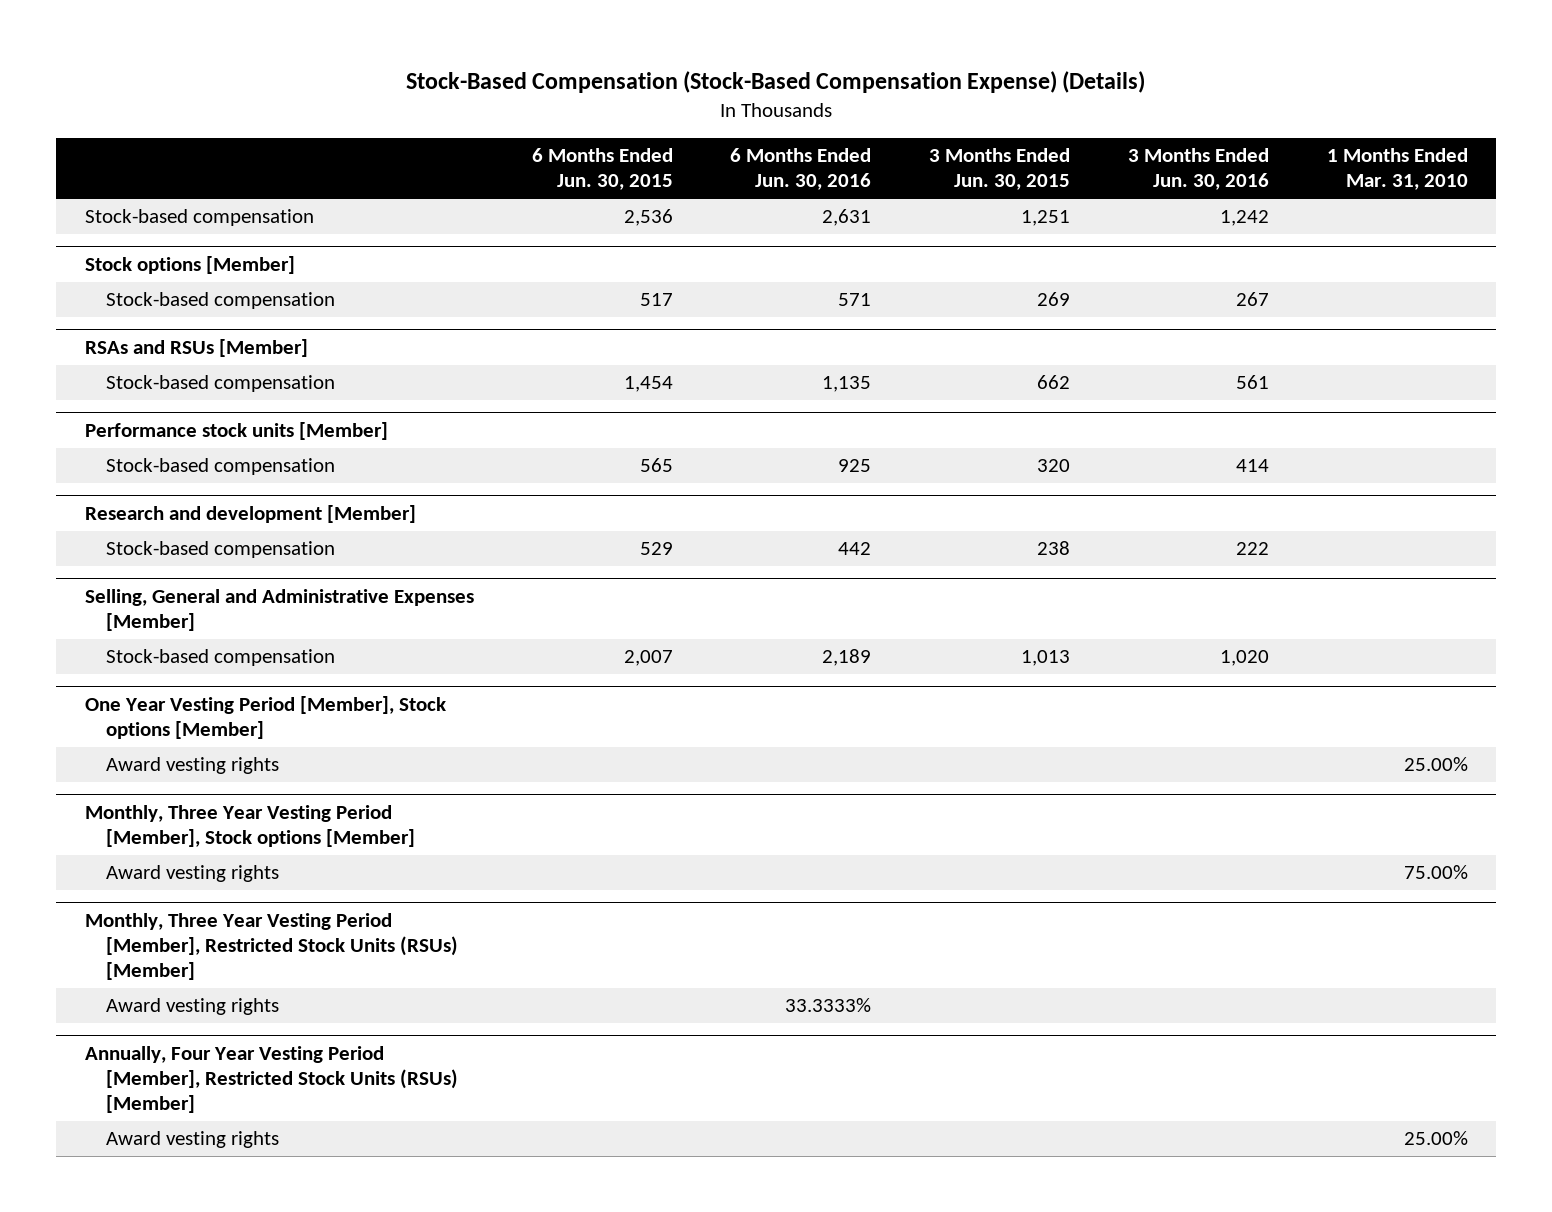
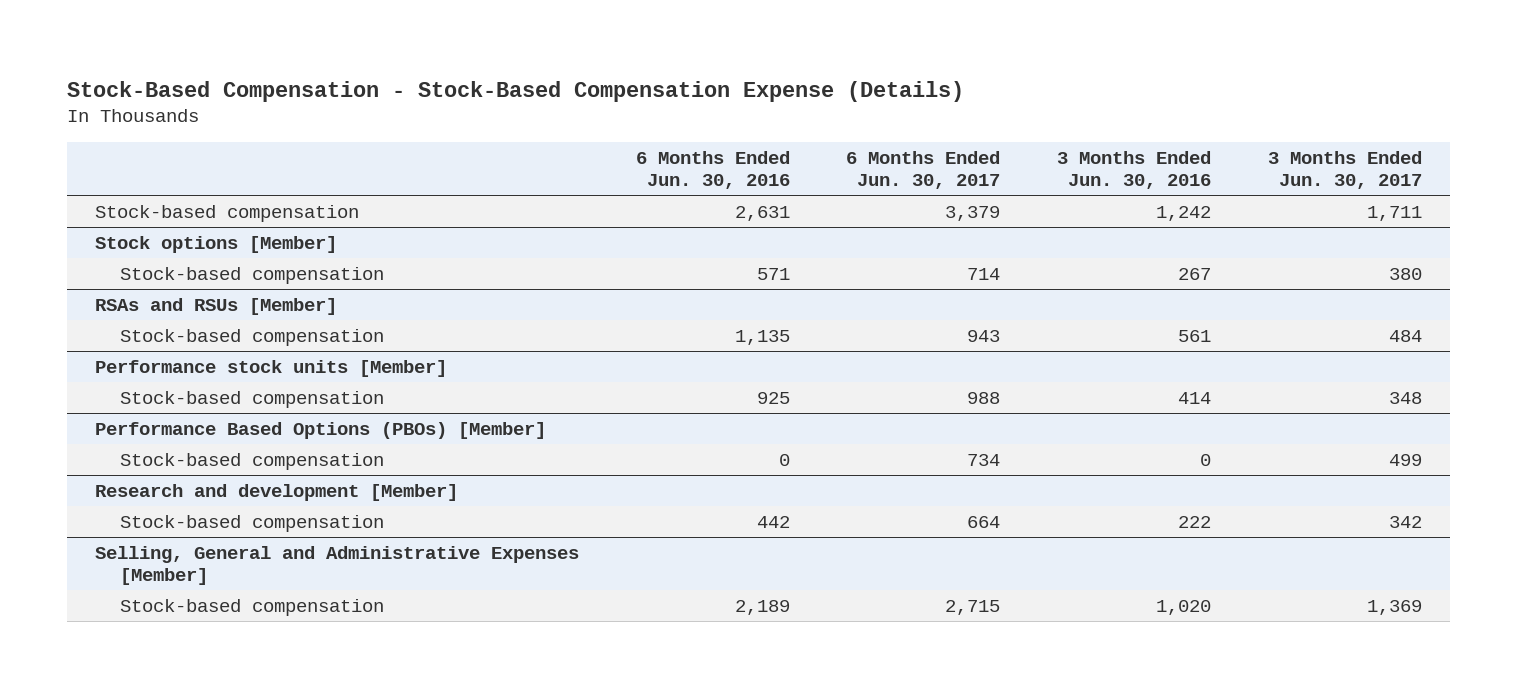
[406,70,1146,93] Stock-Based Compensation (Stock-Based Compensation Expense) (Details) -> [66,80,964,102] Stock-Based Compensation - Stock-Based Compensation Expense (Details)
[531,148,673,191] 6 Months Ended Jun. 30, 2015 -> none
[929,148,1071,191] 3 Months Ended Jun. 30, 2015 -> none
[1326,148,1468,191] 1 Months Ended Mar. 31, 2010 -> none
none -> [846,150,1001,189] 6 Months Ended Jun. 30, 2017
none -> [1267,150,1422,189] 3 Months Ended Jun. 30, 2017
none -> [95,421,547,439] Performance Based Options (PBOs) [Member]
none -> [120,452,385,470] Stock-based compensation
[84,695,446,740] One Year Vesting Period [Member], Stock options [Member] -> none
[105,757,279,775] Award vesting rights -> none
[84,804,415,848] Monthly, Three Year Vesting Period [Member], Stock options [Member] -> none
[105,865,279,883] Award vesting rights -> none
[84,912,458,981] Monthly, Three Year Vesting Period [Member], Restricted Stock Units (RSUs) [Member] -> none
[105,998,279,1016] Award vesting rights -> none
[84,1045,458,1114] Annually, Four Year Vesting Period [Member], Restricted Stock Units (RSUs) [Member] -> none
[105,1131,279,1149] Award vesting rights -> none

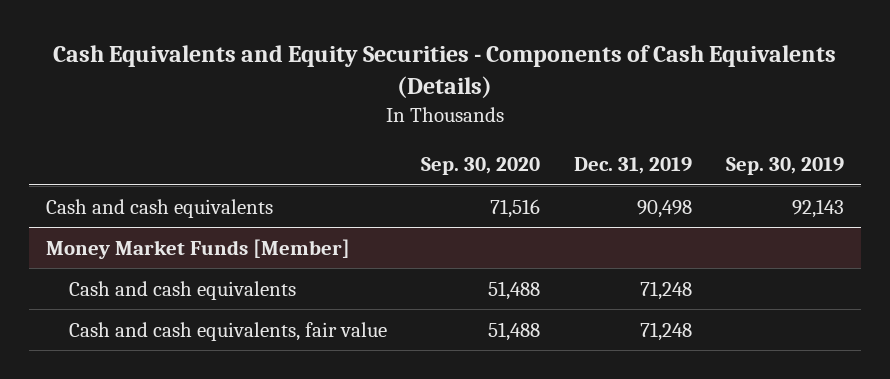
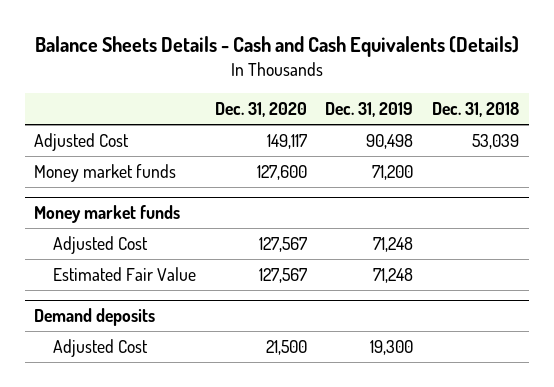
[53,44,837,99] Cash Equivalents and Equity Securities - Components of Cash Equivalents (Details) -> [34,36,519,58] Balance Sheets Details - Cash and Cash Equivalents (Details)
[421,156,541,175] Sep. 30, 2020 -> none
[726,156,845,175] Sep. 30, 2019 -> none
none -> [214,102,307,118] Dec. 31, 2020
none -> [432,102,520,118] Dec. 31, 2018
[46,198,274,218] Cash and cash equivalents -> [34,132,130,151] Adjusted Cost
none -> [34,163,177,182] Money market funds
[46,238,351,259] Money Market Funds [Member] -> [34,205,181,224] Money market funds
[69,280,297,300] Cash and cash equivalents -> [52,235,148,254] Adjusted Cost
[69,321,388,341] Cash and cash equivalents, fair value -> [52,266,196,281] Estimated Fair Value
none -> [34,308,156,327] Demand deposits
none -> [52,338,148,357] Adjusted Cost

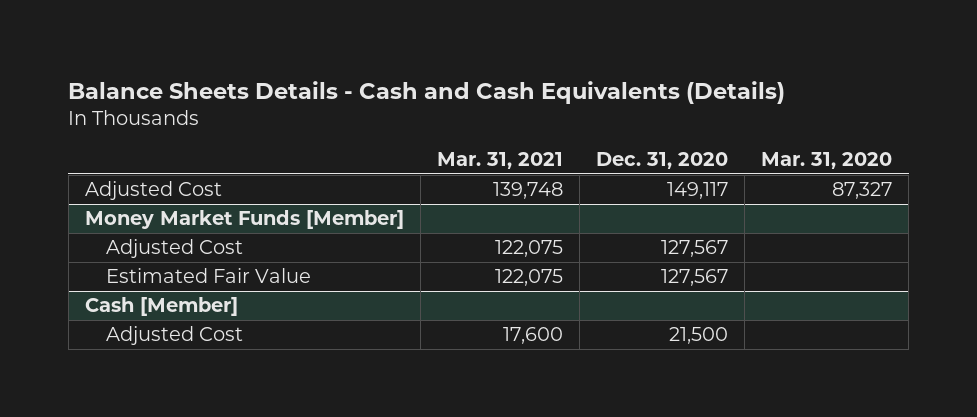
[325,102,414,118] Dec. 31, 2019 -> none
[432,102,520,118] Dec. 31, 2018 -> none
none -> [436,152,563,170] Mar. 31, 2021
none -> [761,152,893,170] Mar. 31, 2020
[34,163,177,182] Money market funds -> none
[34,205,181,224] Money market funds -> [84,210,404,230] Money Market Funds [Member]
[34,308,156,327] Demand deposits -> none
none -> [84,297,238,317] Cash [Member]

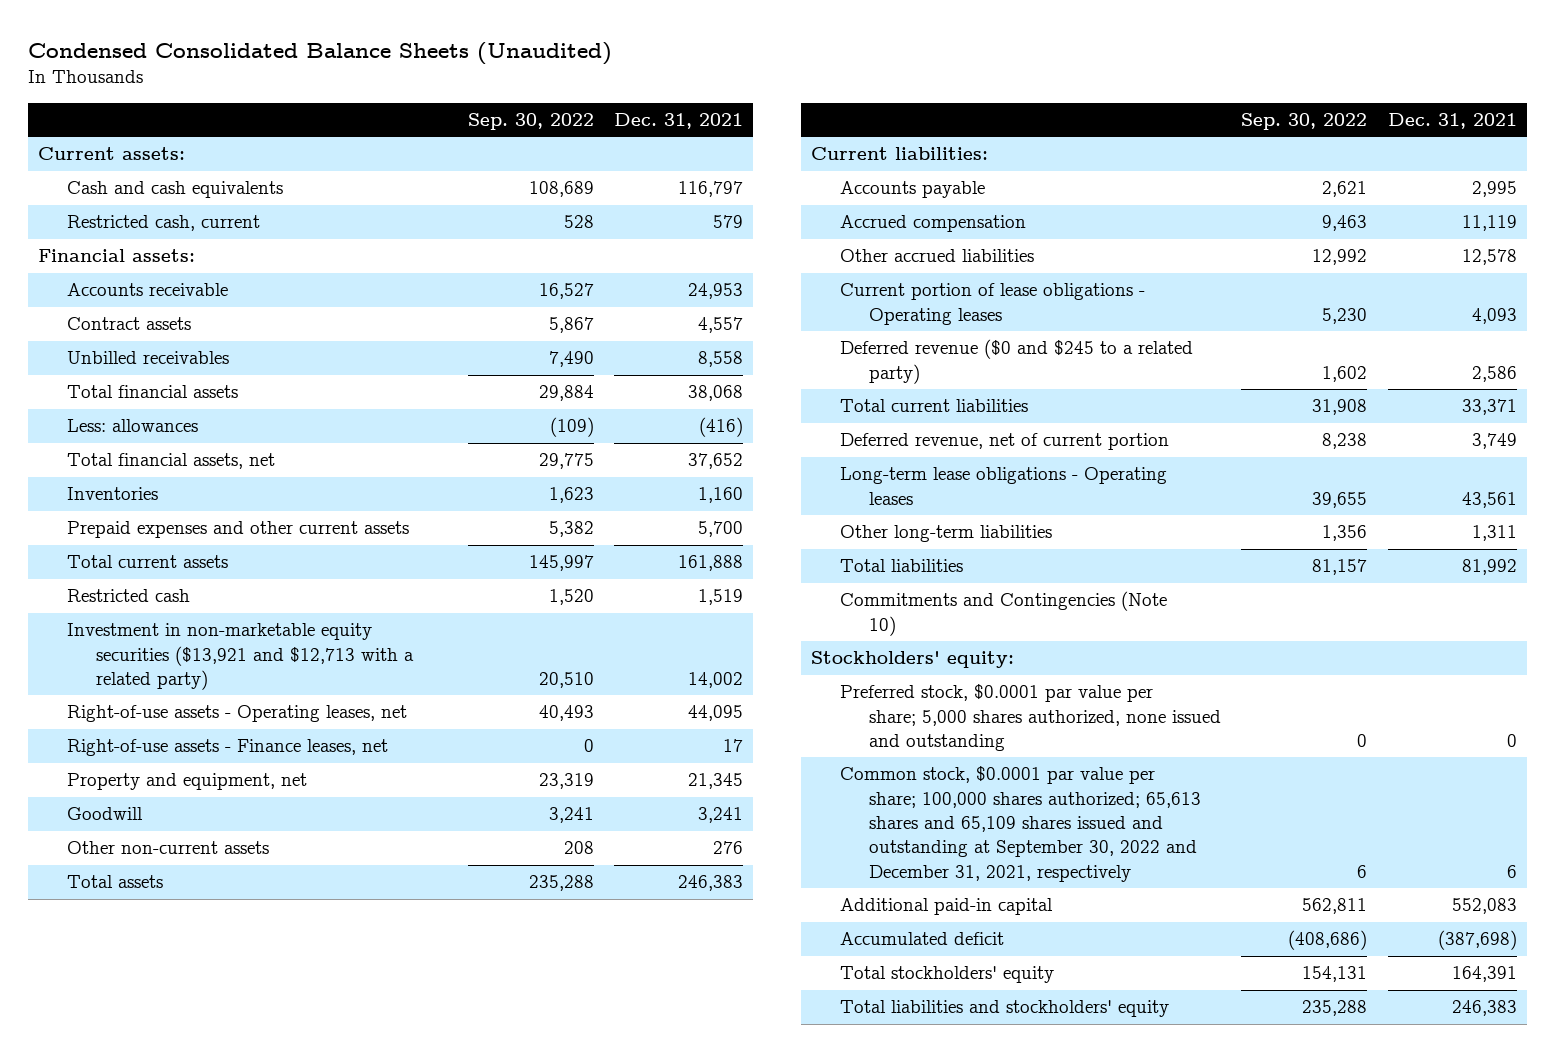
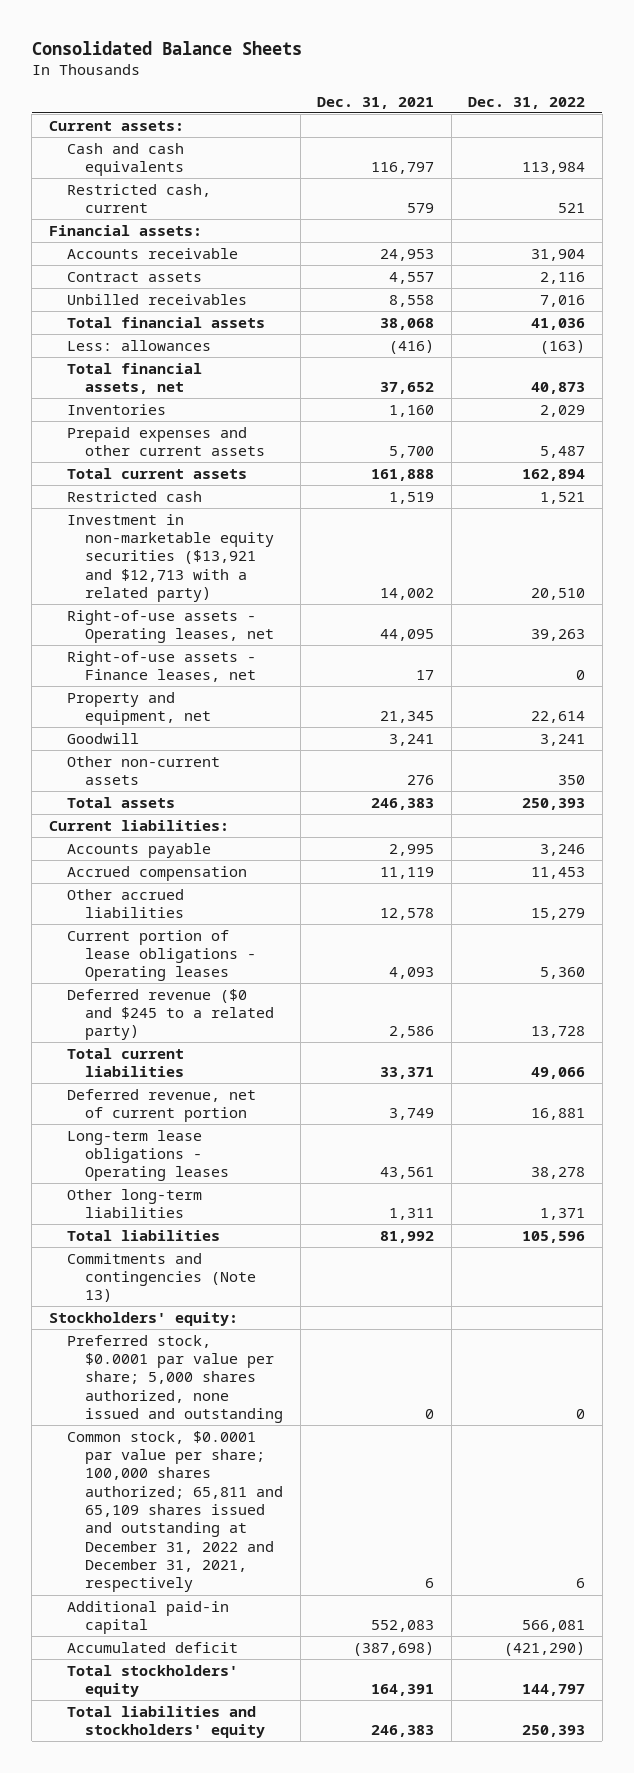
[27,41,612,65] Condensed Consolidated Balance Sheets (Unaudited) -> [31,40,302,55] Consolidated Balance Sheets
[468,113,595,131] Sep. 30, 2022 -> none
none -> [468,96,586,109] Dec. 31, 2022
[840,591,1168,636] Commitments and Contingencies (Note 10) -> [67,1252,257,1303] Commitments and contingencies (Note 13)
[840,766,1202,882] Common stock, $0.0001 par value per share; 100,000 shares authorized; 65,613 shares and 65,109 shares issued and outstanding at September 30, 2022 and December 31, 2021, respectively -> [67,1430,284,1593] Common stock, $0.0001 par value per share; 100,000 shares authorized; 65,811 and 65,109 shares issued and outstanding at December 31, 2022 and December 31, 2021, respectively

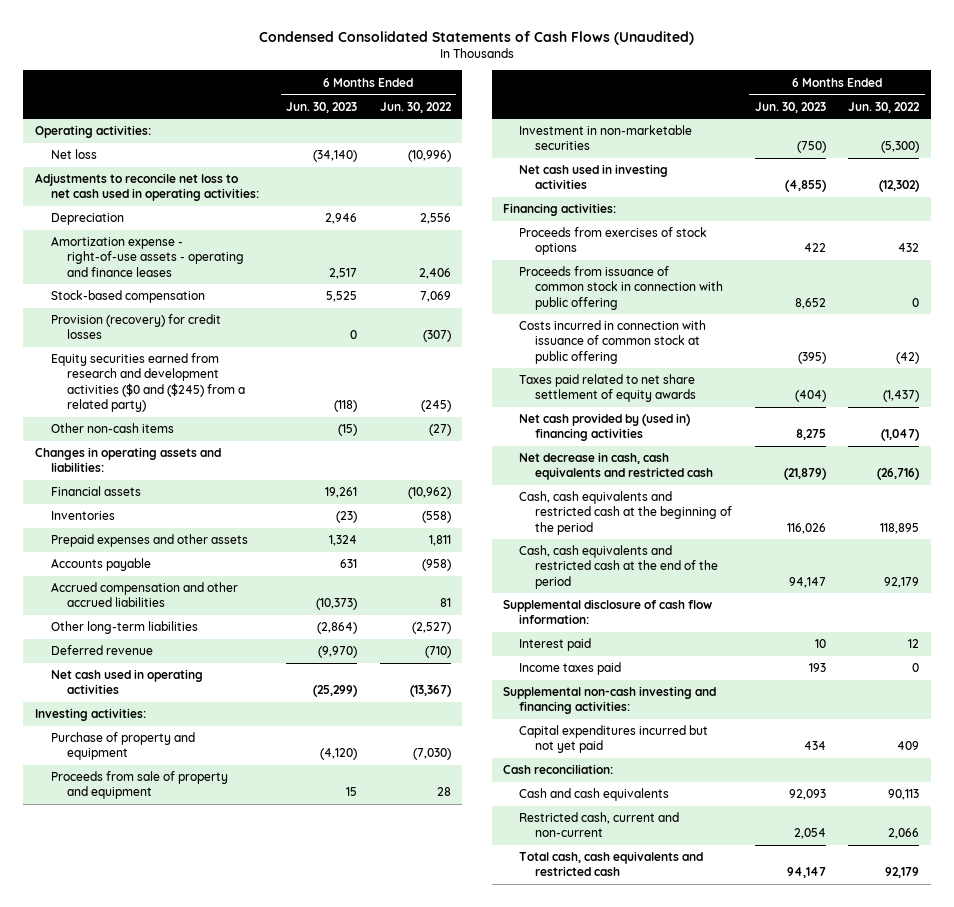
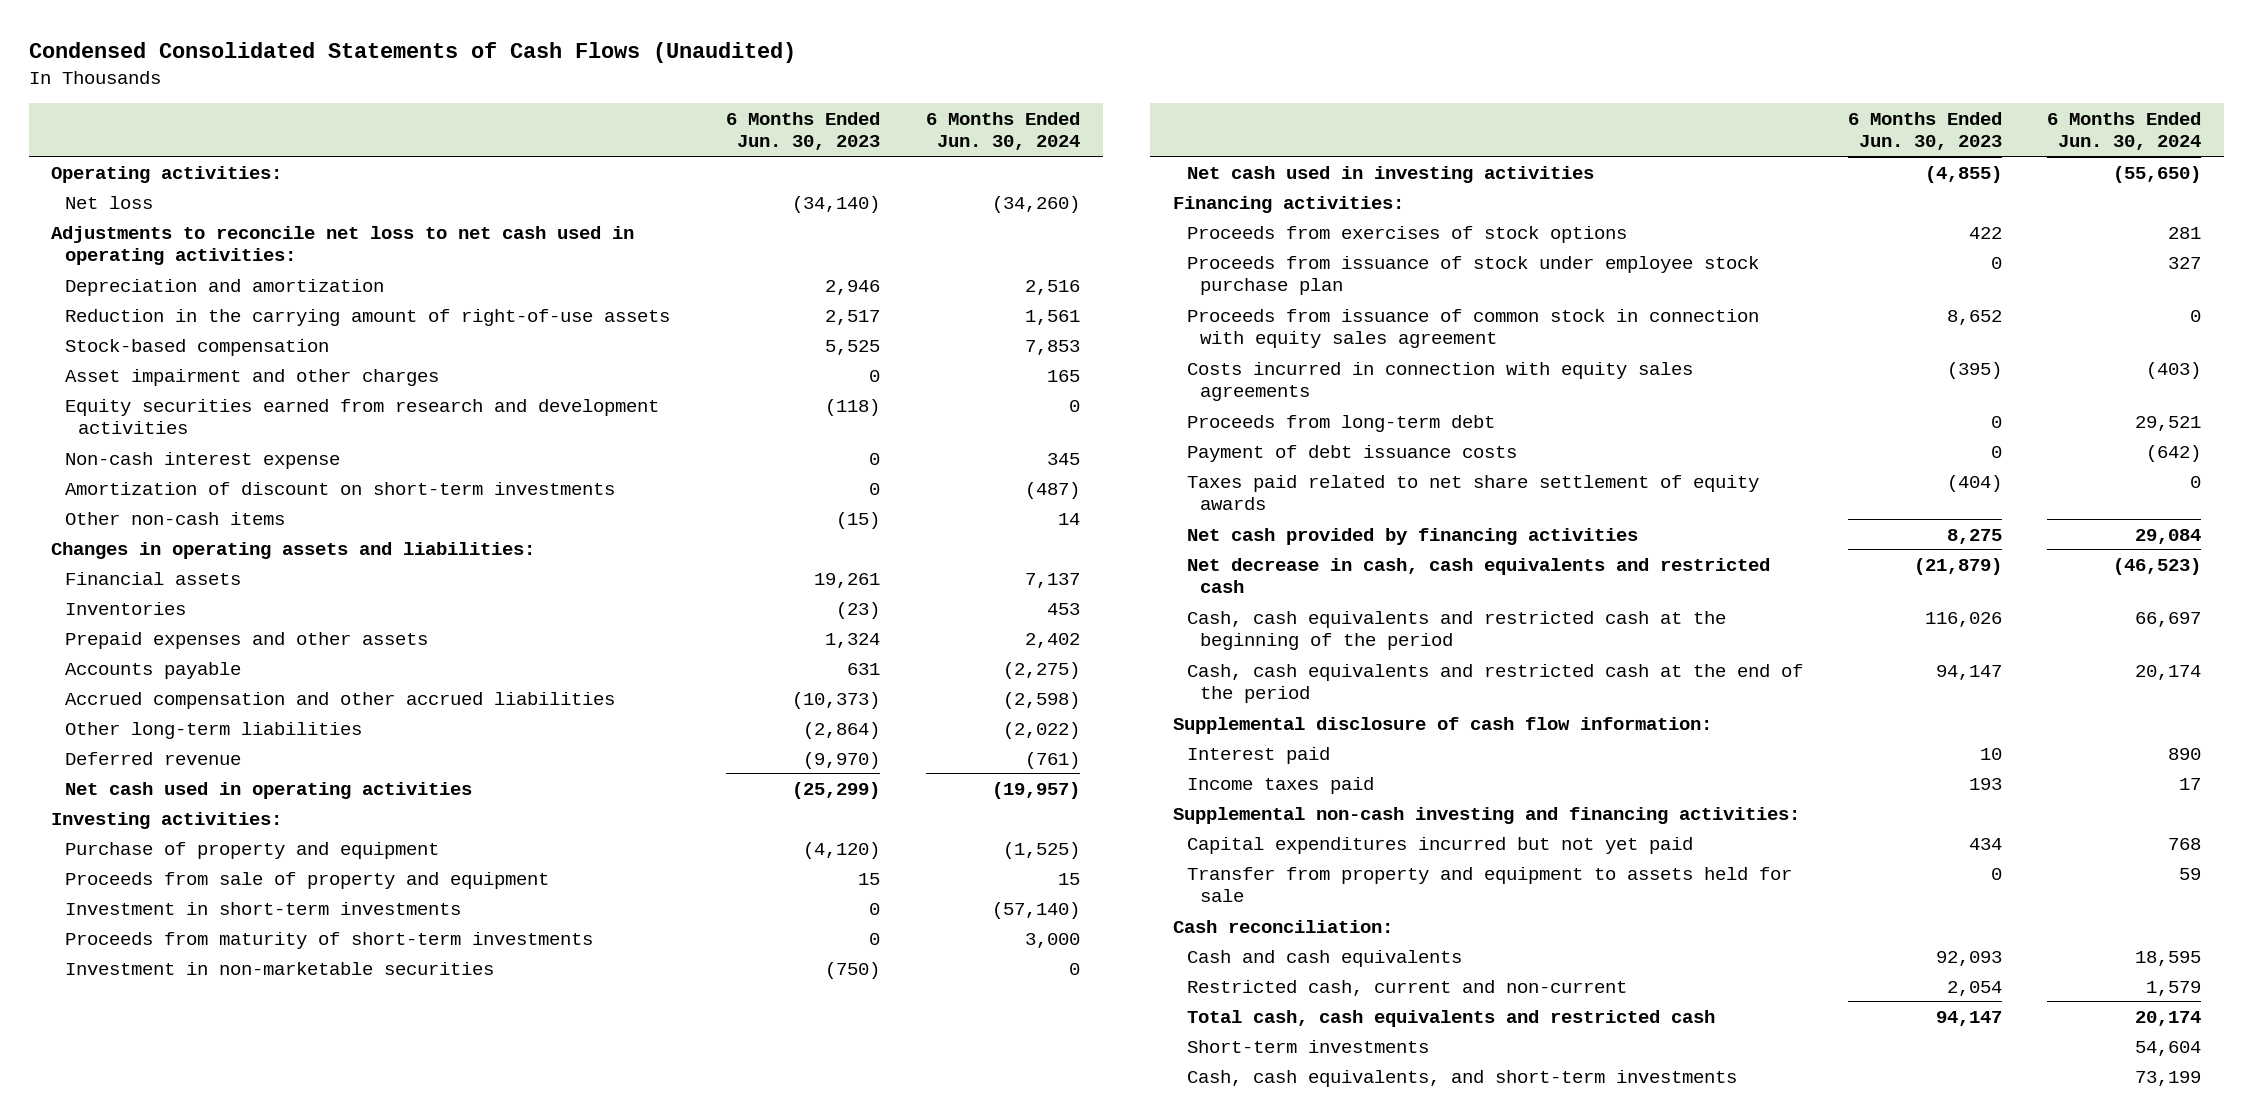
[379,101,452,113] Jun. 30, 2022 -> none
none -> [925,111,1080,151] 6 Months Ended Jun. 30, 2024
[50,213,124,226] Depreciation -> [64,278,384,296] Depreciation and amortization
[50,236,244,277] Amortization expense - right-of-use assets - operating and finance leases -> [64,308,670,326] Reduction in the carrying amount of right-of-use assets
[50,314,221,340] Provision (recovery) for credit losses -> none
none -> [64,368,439,386] Asset impairment and other charges
[50,353,245,412] Equity securities earned from research and development activities ($0 and ($245) from a related party) -> [64,398,659,434] Equity securities earned from research and development activities
none -> [64,451,340,469] Non-cash interest expense
none -> [64,481,615,495] Amortization of discount on short-term investments
none -> [64,901,461,915] Investment in short-term investments
none -> [64,931,593,949] Proceeds from maturity of short-term investments
none -> [1186,255,1759,295] Proceeds from issuance of stock under employee stock purchase plan
[519,266,724,310] Proceeds from issuance of common stock in connection with public offering -> [1186,308,1759,348] Proceeds from issuance of common stock in connection with equity sales agreement
[519,320,707,364] Costs incurred in connection with issuance of common stock at public offering -> [1186,361,1693,401] Costs incurred in connection with equity sales agreements
none -> [1186,414,1495,432] Proceeds from long-term debt
none -> [1186,444,1517,462] Payment of debt issuance costs
[519,413,691,442] Net cash provided by (used in) financing activities -> [1186,527,1638,545] Net cash provided by financing activities
none -> [1186,866,1792,902] Transfer from property and equipment to assets held for sale
none -> [1186,1039,1429,1053] Short-term investments
none -> [1186,1069,1737,1087] Cash, cash equivalents, and short-term investments

